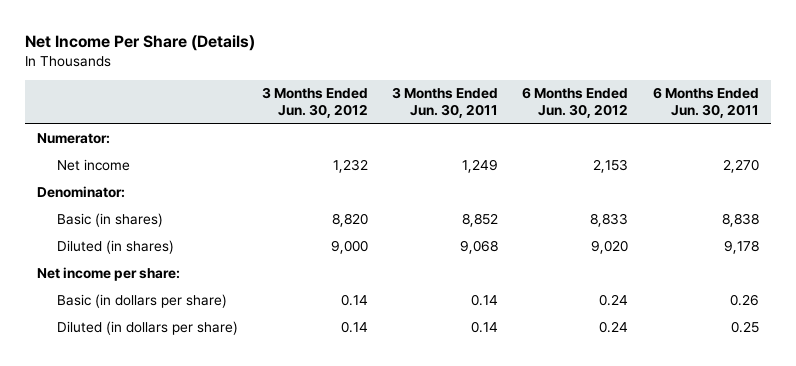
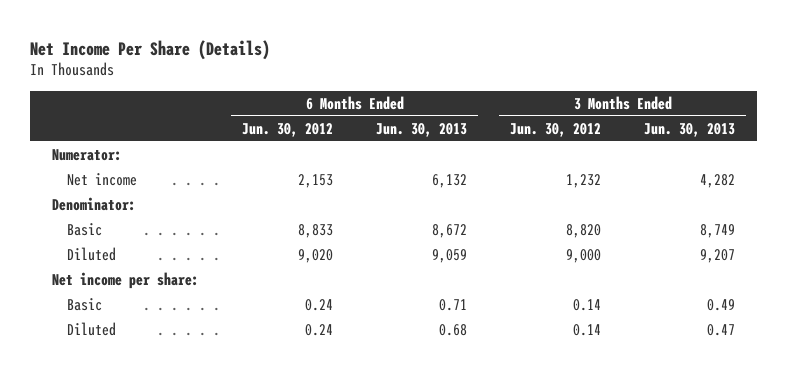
[392,86,499,119] 3 Months Ended Jun. 30, 2011 -> none
[652,86,759,119] 6 Months Ended Jun. 30, 2011 -> none
none -> [376,122,468,137] Jun. 30, 2013
none -> [644,122,736,137] Jun. 30, 2013
[56,213,163,228] Basic (in shares) -> [67,222,103,236] Basic
[56,240,174,255] Diluted (in shares) -> [67,246,117,261] Diluted
[56,294,227,309] Basic (in dollars per share) -> [67,297,103,311] Basic
[56,321,238,336] Diluted (in dollars per share) -> [67,321,117,336] Diluted

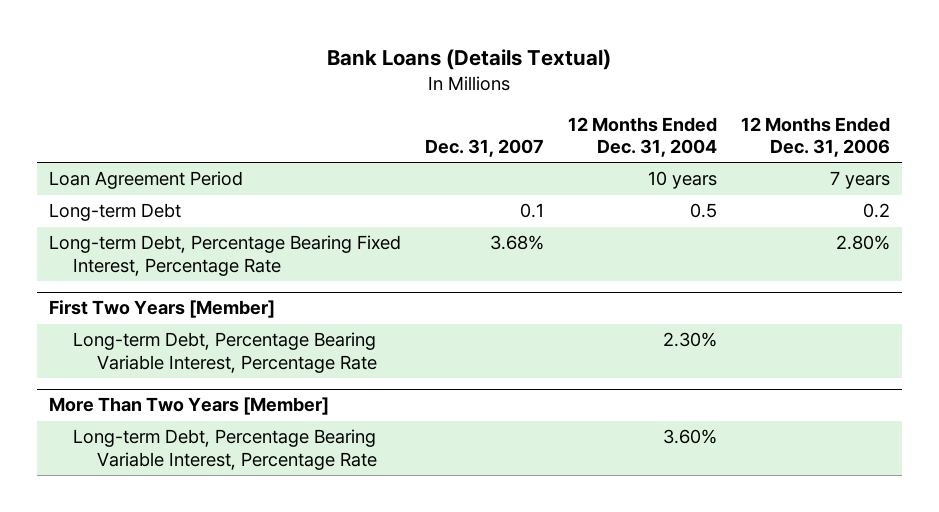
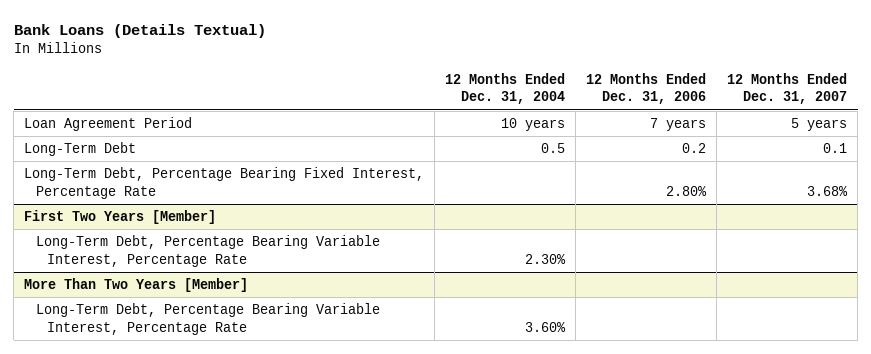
[424,138,544,157] Dec. 31, 2007 -> none
none -> [727,72,848,105] 12 Months Ended Dec. 31, 2007
[48,203,181,222] Long-term Debt -> [24,142,137,157] Long-Term Debt
[48,235,401,276] Long-term Debt, Percentage Bearing Fixed Interest, Percentage Rate -> [24,167,425,199] Long-Term Debt, Percentage Bearing Fixed Interest, Percentage Rate
[72,332,377,373] Long-term Debt, Percentage Bearing Variable Interest, Percentage Rate -> [35,235,380,267] Long-Term Debt, Percentage Bearing Variable Interest, Percentage Rate
[72,429,377,470] Long-term Debt, Percentage Bearing Variable Interest, Percentage Rate -> [35,303,380,335] Long-Term Debt, Percentage Bearing Variable Interest, Percentage Rate

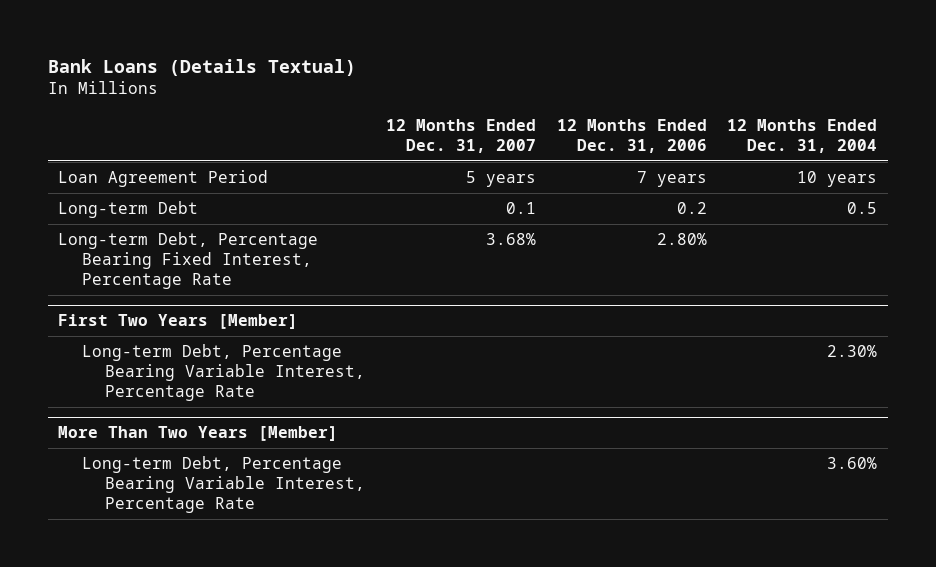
[24,142,137,157] Long-Term Debt -> [58,201,199,219] Long-term Debt
[24,167,425,199] Long-Term Debt, Percentage Bearing Fixed Interest, Percentage Rate -> [58,232,319,290] Long-term Debt, Percentage Bearing Fixed Interest, Percentage Rate
[35,235,380,267] Long-Term Debt, Percentage Bearing Variable Interest, Percentage Rate -> [81,344,366,402] Long-term Debt, Percentage Bearing Variable Interest, Percentage Rate
[35,303,380,335] Long-Term Debt, Percentage Bearing Variable Interest, Percentage Rate -> [81,456,366,514] Long-term Debt, Percentage Bearing Variable Interest, Percentage Rate

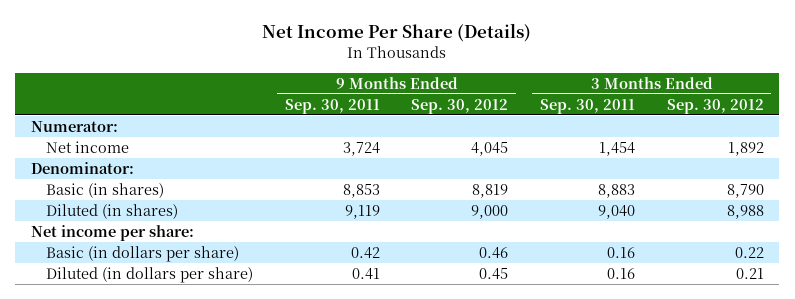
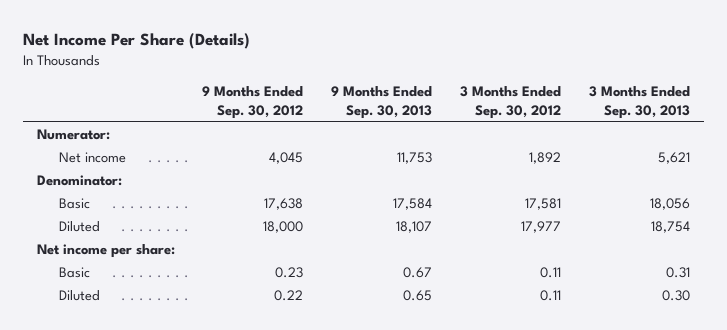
[284,98,380,114] Sep. 30, 2011 -> none
[539,98,635,114] Sep. 30, 2011 -> none
none -> [331,86,433,120] 9 Months Ended Sep. 30, 2013
none -> [589,86,691,120] 3 Months Ended Sep. 30, 2013
[46,182,165,198] Basic (in shares) -> [58,198,90,210] Basic
[472,183,509,198] 8,819 -> [264,198,304,211] 17,638
[726,183,764,198] 8,790 -> [525,198,562,211] 17,581
[46,203,179,219] Diluted (in shares) -> [58,221,100,233] Diluted
[471,204,509,219] 9,000 -> [263,221,304,234] 18,000
[726,204,764,219] 8,988 -> [521,221,562,234] 17,977
[46,245,240,262] Basic (in dollars per share) -> [58,267,90,279] Basic
[479,246,509,259] 0.46 -> [275,267,304,279] 0.23
[734,246,764,258] 0.22 -> [540,267,562,279] 0.11
[46,266,254,283] Diluted (in dollars per share) -> [58,290,100,302] Diluted
[479,267,509,280] 0.45 -> [274,290,304,302] 0.22
[735,267,764,279] 0.21 -> [540,290,562,302] 0.11

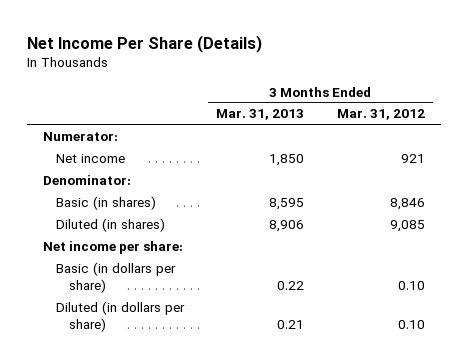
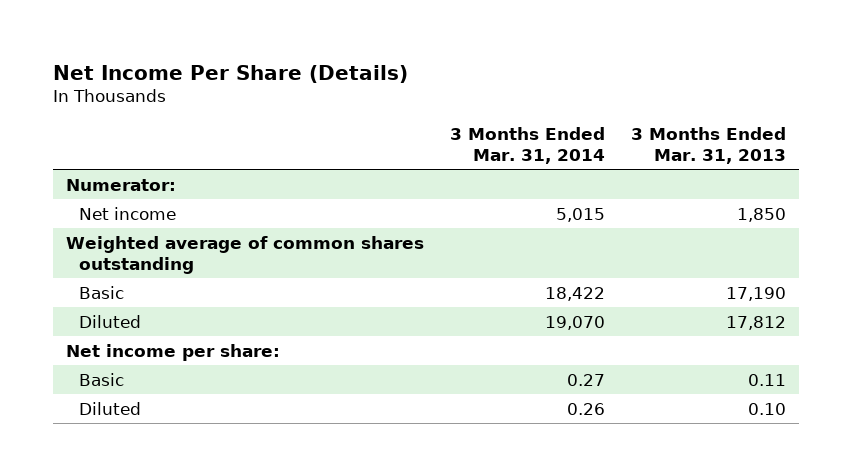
[336,109,425,121] Mar. 31, 2012 -> none
none -> [450,126,606,165] 3 Months Ended Mar. 31, 2014
[43,174,132,185] Denominator: -> none
none -> [66,235,425,274] Weighted average of common shares outstanding
[56,195,157,210] Basic (in shares) -> [79,285,125,299] Basic
[269,197,305,210] 8,595 -> [726,286,787,301] 17,190
[56,217,166,232] Diluted (in shares) -> [79,314,142,328] Diluted
[269,219,305,232] 8,906 -> [726,315,787,330] 17,812
[56,261,177,294] Basic (in dollars per share) -> [79,372,125,386] Basic
[277,281,305,291] 0.22 -> [748,373,787,386] 0.11
[56,300,186,333] Diluted (in dollars per share) -> [79,401,142,415] Diluted
[277,320,305,330] 0.21 -> [748,402,787,415] 0.10

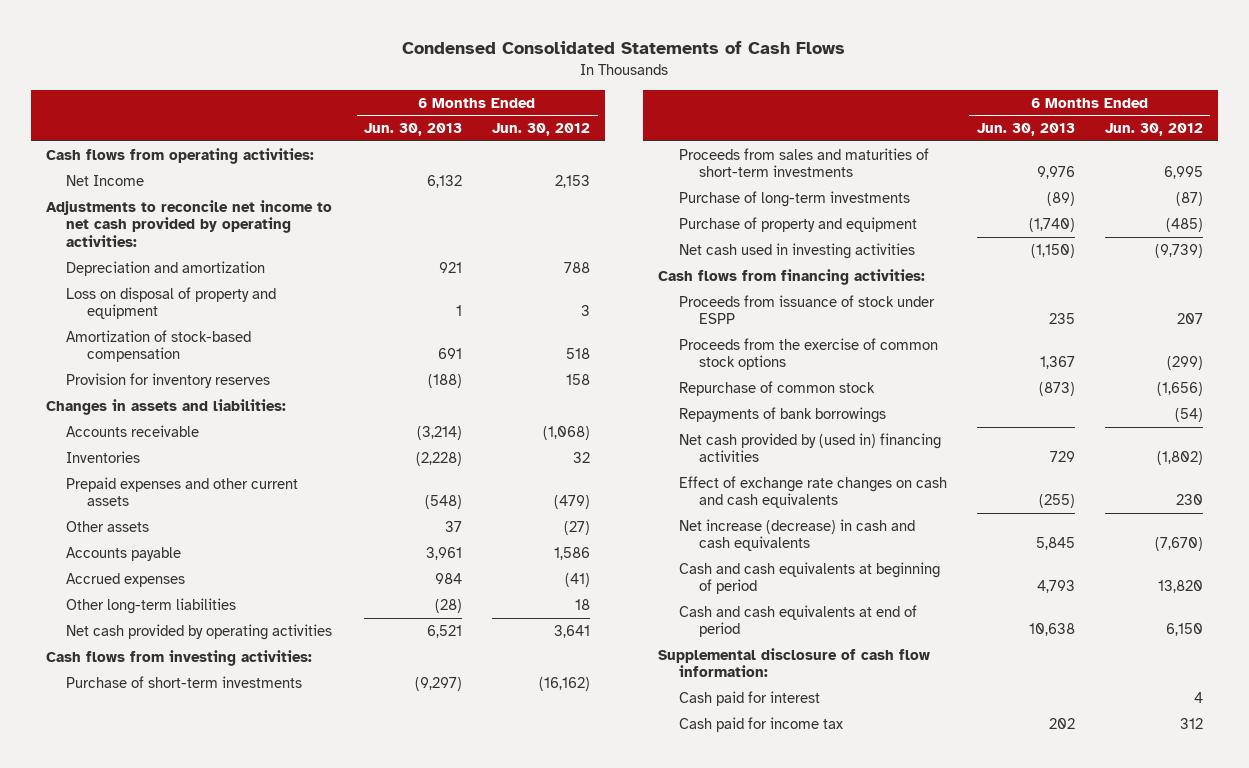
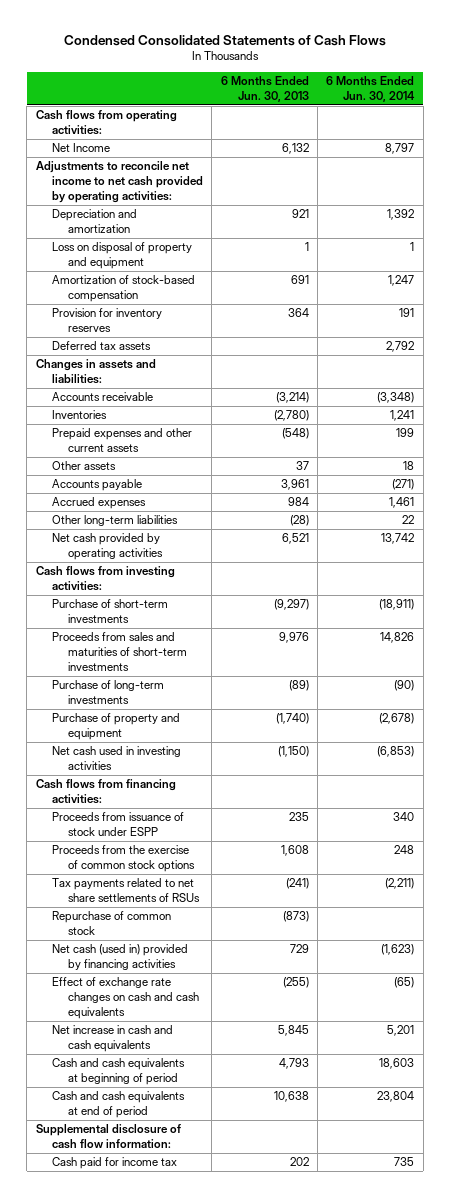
[492,123,591,137] Jun. 30, 2012 -> none
none -> [326,76,416,103] 6 Months Ended Jun. 30, 2014
[428,373,463,388] (188) -> [287,308,309,318] 364
none -> [51,341,151,351] Deferred tax assets
[416,451,463,466] (2,228) -> [273,410,309,422] (2,780)
[1039,356,1075,370] 1,367 -> [280,845,309,857] 1,608
none -> [51,878,201,903] Tax payments related to net share settlements of RSUs
[678,406,886,423] Repayments of bank borrowings -> none
[678,432,941,463] Net cash provided by (used in) financing activities -> [51,944,188,971] Net cash (used in) provided by financing activities
[678,518,915,552] Net increase (decrease) in cash and cash equivalents -> [51,1025,173,1053] Net increase in cash and cash equivalents
[678,690,820,706] Cash paid for interest -> none

